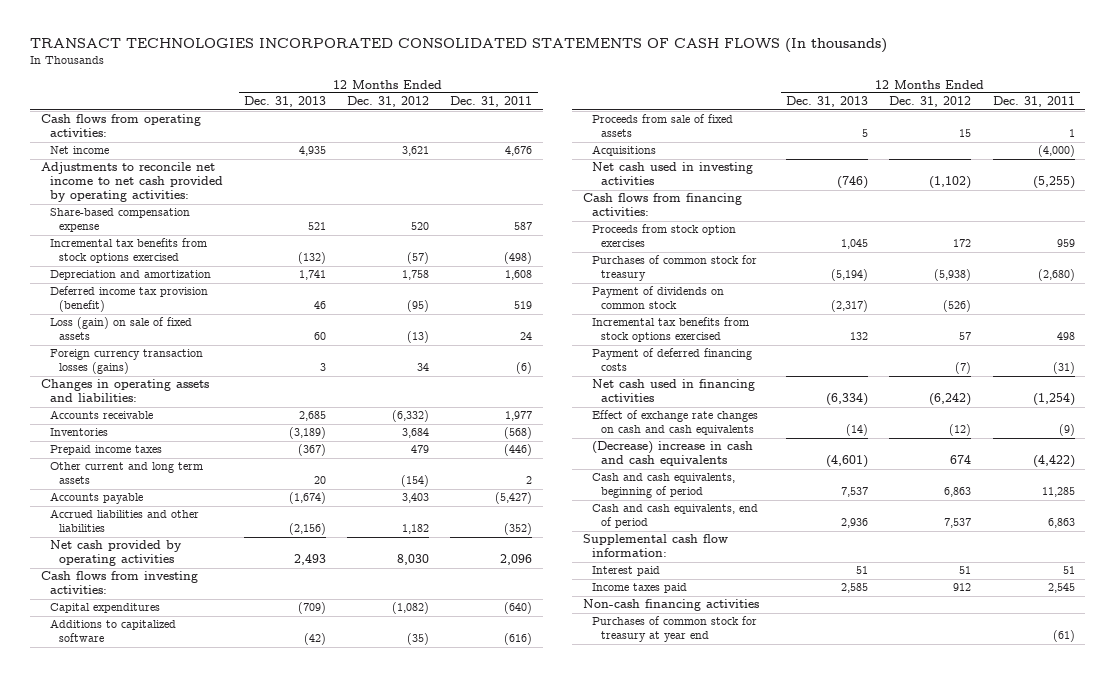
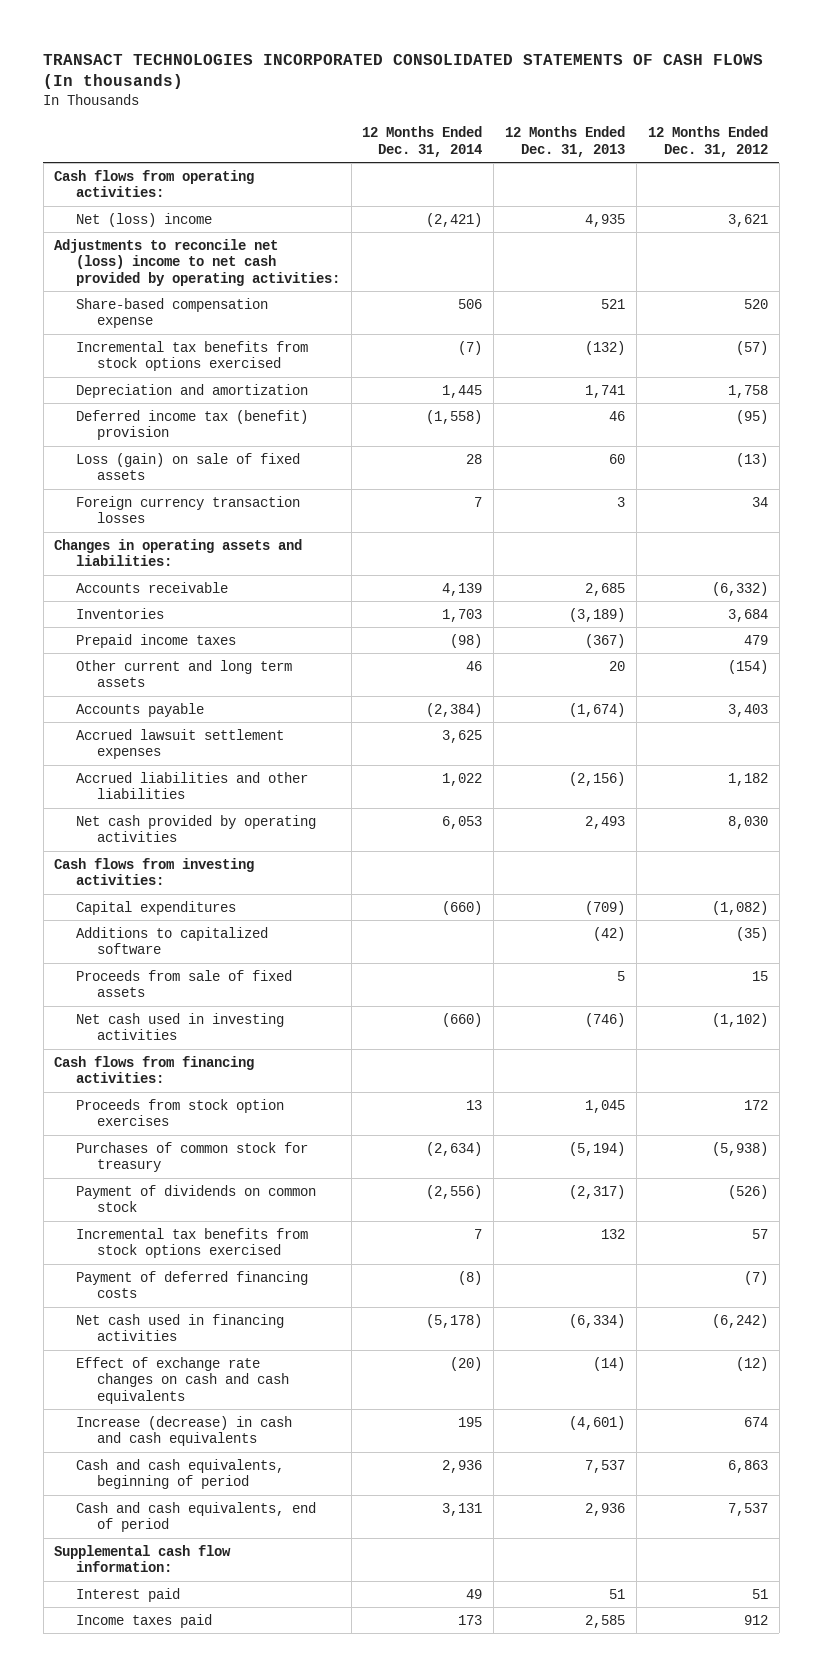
[450,96,533,108] Dec. 31, 2011 -> none
none -> [362,126,483,157] 12 Months Ended Dec. 31, 2014
[49,146,109,155] Net income -> [75,212,212,227] Net (loss) income
[40,162,223,203] Adjustments to reconcile net income to net cash provided by operating activities: -> [54,238,340,286] Adjustments to reconcile net (loss) income to net cash provided by operating activities:
[49,286,208,313] Deferred income tax provision (benefit) -> [75,409,308,441] Deferred income tax (benefit) provision
[49,349,203,375] Foreign currency transaction losses (gains) -> [75,495,300,524] Foreign currency transaction losses
none -> [75,728,284,760] Accrued lawsuit settlement expenses
[591,145,656,157] Acquisitions -> none
[591,441,753,467] (Decrease) increase in cash and cash equivalents -> [75,1415,292,1447] Increase (decrease) in cash and cash equivalents
[583,599,760,612] Non-cash financing activities -> none
[591,616,757,643] Purchases of common stock for treasury at year end -> none

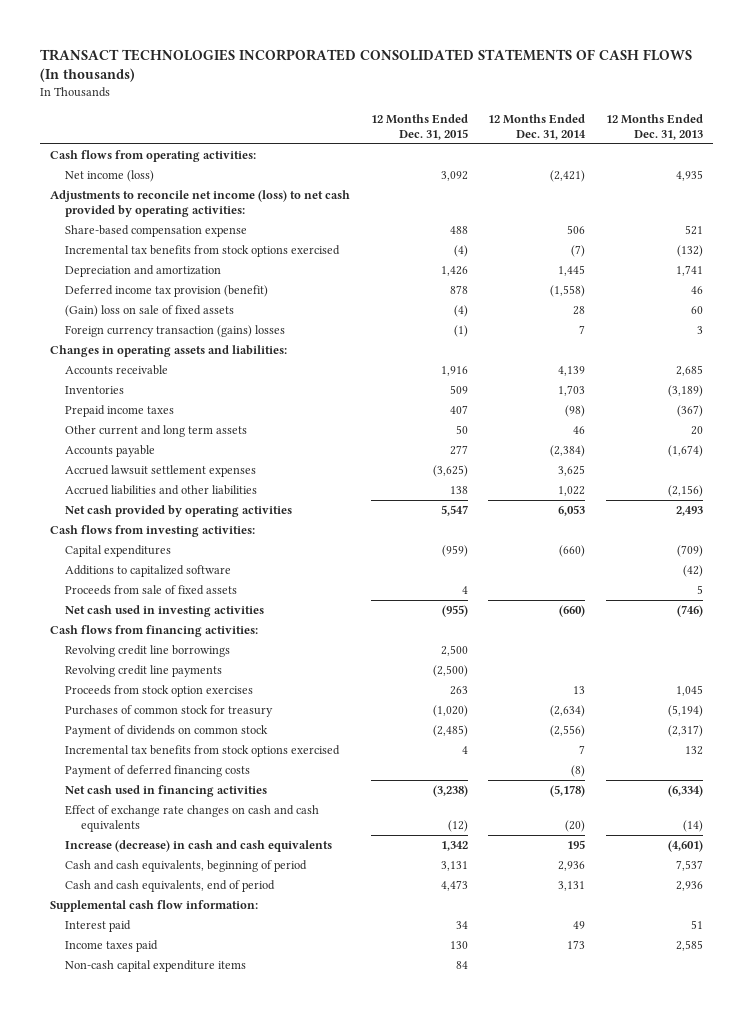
[647,126,768,157] 12 Months Ended Dec. 31, 2012 -> none
none -> [370,113,468,140] 12 Months Ended Dec. 31, 2015
[75,212,212,227] Net (loss) income -> [65,170,155,183] Net income (loss)
[54,238,340,286] Adjustments to reconcile net (loss) income to net cash provided by operating activities: -> [50,190,351,218] Adjustments to reconcile net income (loss) to net cash provided by operating activities:
[75,409,308,441] Deferred income tax (benefit) provision -> [65,285,269,298] Deferred income tax provision (benefit)
[75,452,300,481] Loss (gain) on sale of fixed assets -> [65,305,235,318] (Gain) loss on sale of fixed assets
[75,495,300,524] Foreign currency transaction losses -> [65,325,286,338] Foreign currency transaction (gains) losses
none -> [65,645,231,658] Revolving credit line borrowings
none -> [65,665,223,678] Revolving credit line payments
none -> [65,960,247,973] Non-cash capital expenditure items

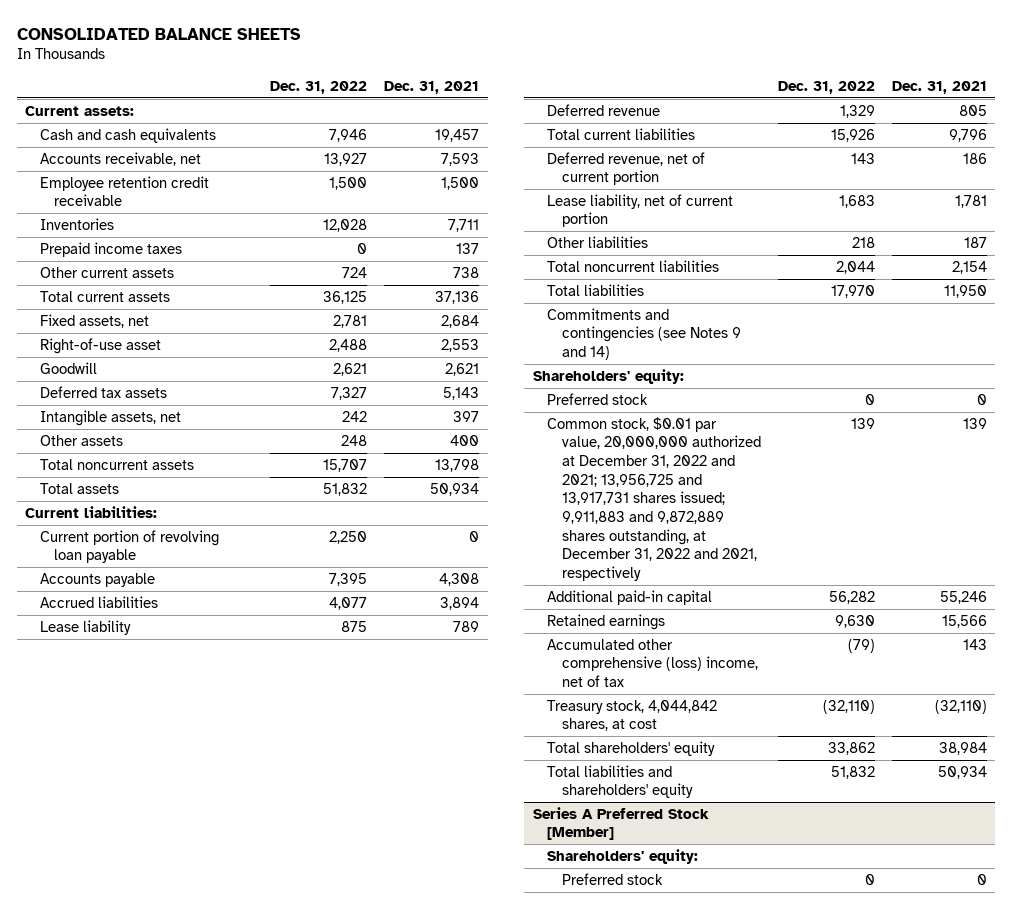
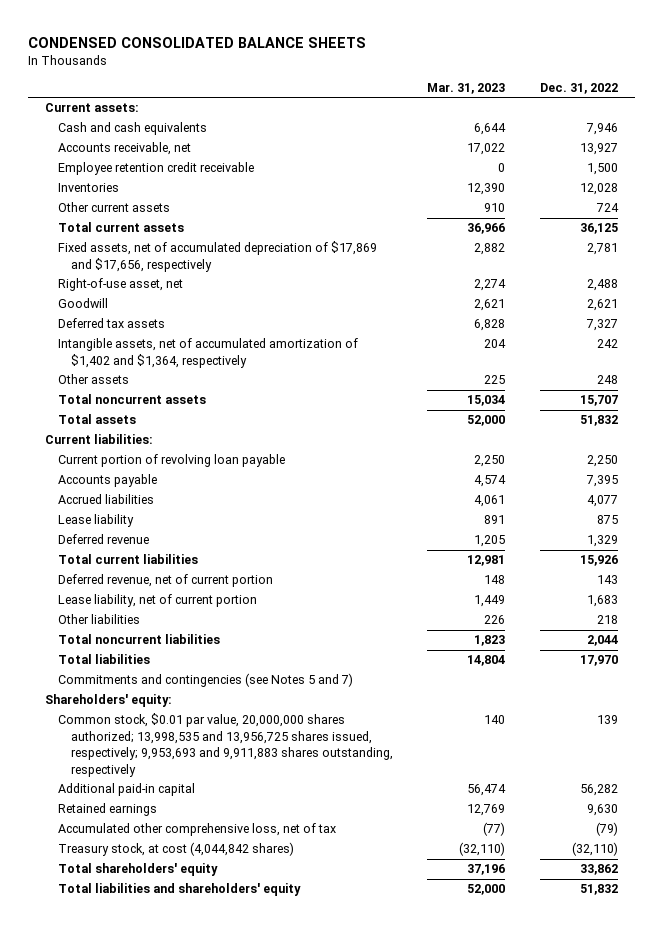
[16,27,301,40] CONSOLIDATED BALANCE SHEETS -> [27,36,366,48] CONDENSED CONSOLIDATED BALANCE SHEETS
[384,81,480,95] Dec. 31, 2021 -> none
none -> [427,82,506,94] Mar. 31, 2023
[39,241,182,257] Prepaid income taxes -> none
[39,313,149,328] Fixed assets, net -> [57,241,377,272] Fixed assets, net of accumulated depreciation of $17,869 and $17,656, respectively
[39,337,161,354] Right-of-use asset -> [57,278,183,292] Right-of-use asset, net
[39,409,181,426] Intangible assets, net -> [57,338,358,368] Intangible assets, net of accumulated amortization of $1,402 and $1,364, respectively
[547,307,741,361] Commitments and contingencies (see Notes 9 and 14) -> [57,673,353,688] Commitments and contingencies (see Notes 5 and 7)
[547,392,649,405] Preferred stock -> none
[547,416,761,581] Common stock, $0.01 par value, 20,000,000 authorized at December 31, 2022 and 2021; 13,956,725 and 13,917,731 shares issued; 9,911,883 and 9,872,889 shares outstanding, at December 31, 2022 and 2021, respectively -> [57,713,393,777] Common stock, $0.01 par value, 20,000,000 shares authorized; 13,998,535 and 13,956,725 shares issued, respectively; 9,953,693 and 9,911,883 shares outstanding, respectively
[547,638,758,688] Accumulated other comprehensive (loss) income, net of tax -> [57,823,336,837] Accumulated other comprehensive loss, net of tax
[547,699,718,732] Treasury stock, 4,044,842 shares, at cost -> [57,842,294,857] Treasury stock, at cost (4,044,842 shares)
[532,806,709,841] Series A Preferred Stock [Member] -> none
[547,848,699,864] Shareholders' equity: -> none
[561,872,663,885] Preferred stock -> none

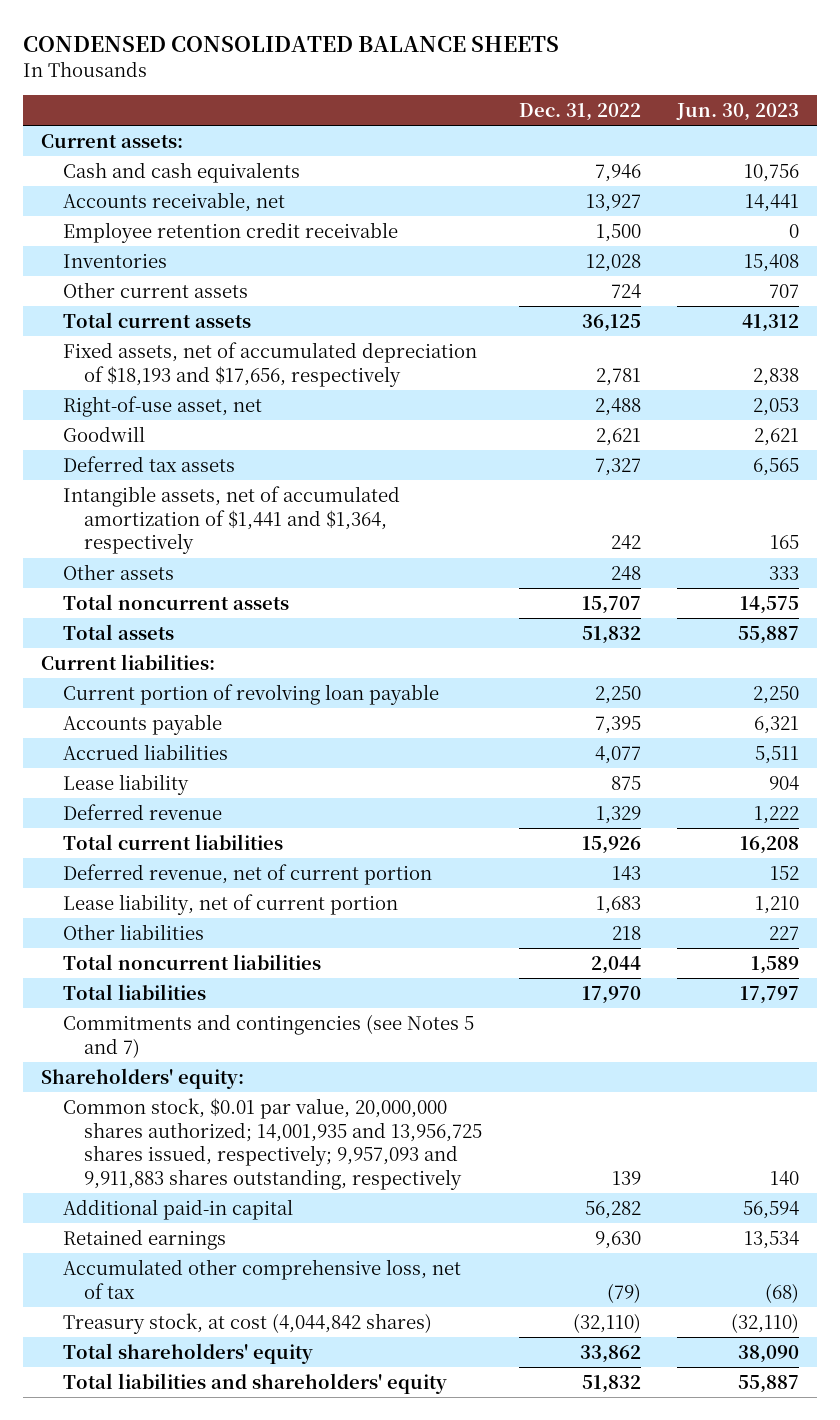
[427,82,506,94] Mar. 31, 2023 -> none
none -> [675,103,799,122] Jun. 30, 2023
[57,241,377,272] Fixed assets, net of accumulated depreciation of $17,869 and $17,656, respectively -> [62,341,477,387] Fixed assets, net of accumulated depreciation of $18,193 and $17,656, respectively
[57,338,358,368] Intangible assets, net of accumulated amortization of $1,402 and $1,364, respectively -> [62,485,400,555] Intangible assets, net of accumulated amortization of $1,441 and $1,364, respectively
[57,713,393,777] Common stock, $0.01 par value, 20,000,000 shares authorized; 13,998,535 and 13,956,725 shares issued, respectively; 9,953,693 and 9,911,883 shares outstanding, respectively -> [62,1097,483,1191] Common stock, $0.01 par value, 20,000,000 shares authorized; 14,001,935 and 13,956,725 shares issued, respectively; 9,957,093 and 9,911,883 shares outstanding, respectively

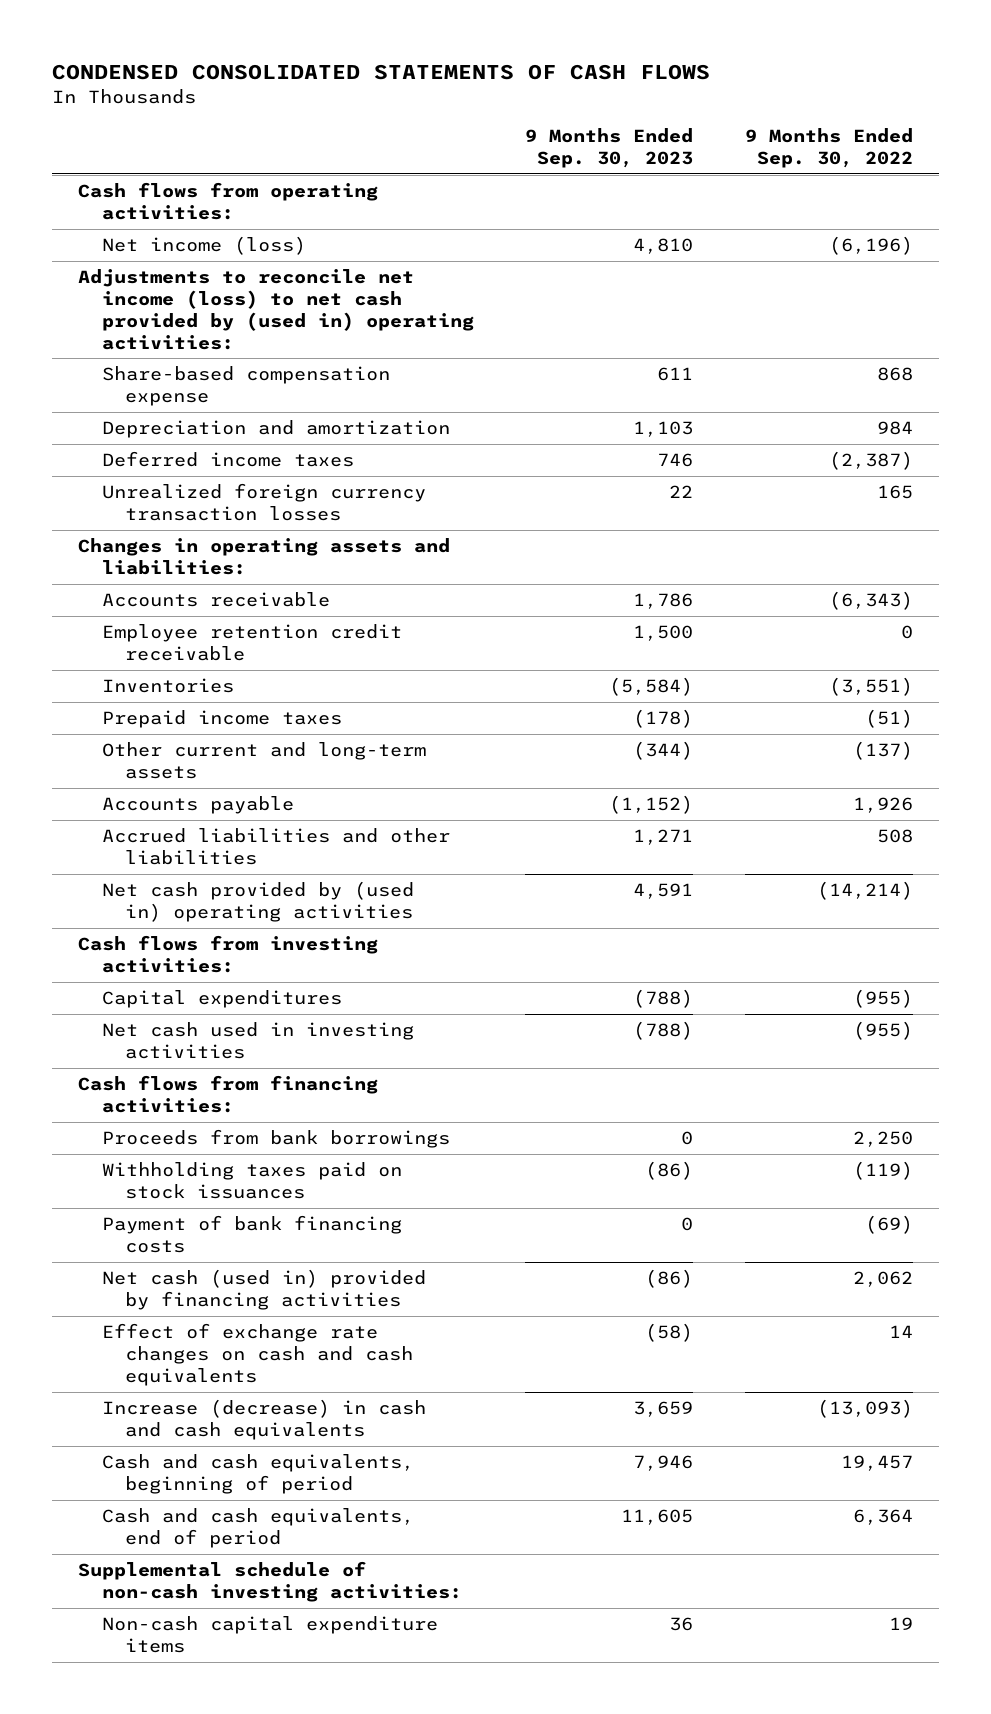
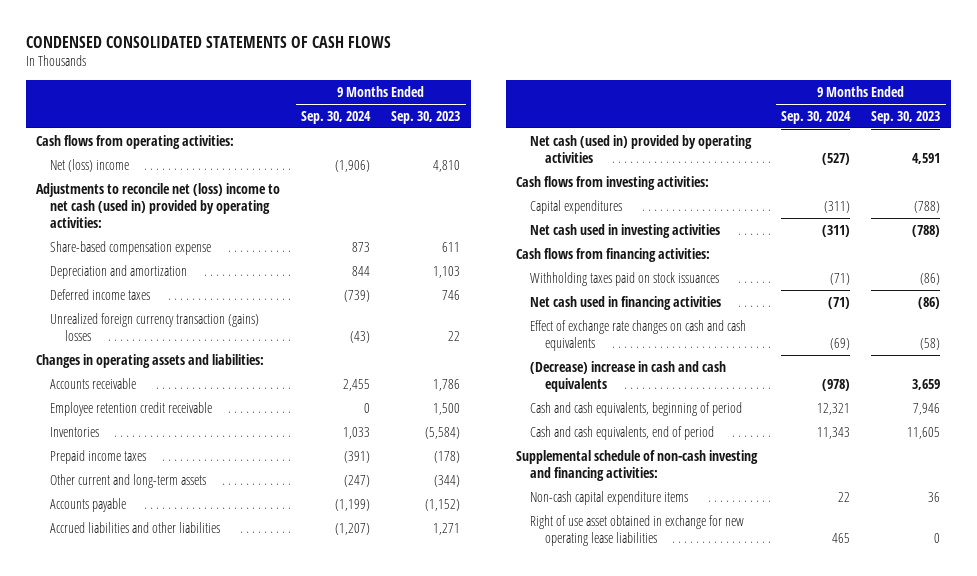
[745,127,914,168] 9 Months Ended Sep. 30, 2022 -> none
none -> [301,110,372,124] Sep. 30, 2024
[101,235,306,255] Net income (loss) -> [50,158,130,172] Net (loss) income
[77,268,474,350] Adjustments to reconcile net income (loss) to net cash provided by (used in) operating activities: -> [36,182,281,229] Adjustments to reconcile net (loss) income to net cash (used in) provided by operating activities:
[101,482,426,521] Unrealized foreign currency transaction losses -> [50,312,260,342] Unrealized foreign currency transaction (gains) losses
[101,880,414,922] Net cash provided by (used in) operating activities -> [530,134,753,164] Net cash (used in) provided by operating activities
[101,1128,450,1148] Proceeds from bank borrowings -> none
[101,1214,402,1253] Payment of bank financing costs -> none
[101,1268,426,1310] Net cash (used in) provided by financing activities -> [530,295,722,310] Net cash used in financing activities
[101,1398,426,1440] Increase (decrease) in cash and cash equivalents -> [530,360,727,393] (Decrease) increase in cash and cash equivalents
[77,1560,462,1602] Supplemental schedule of non-cash investing activities: -> [516,449,759,482] Supplemental schedule of non-cash investing and financing activities:
none -> [530,514,745,547] Right of use asset obtained in exchange for new operating lease liabilities

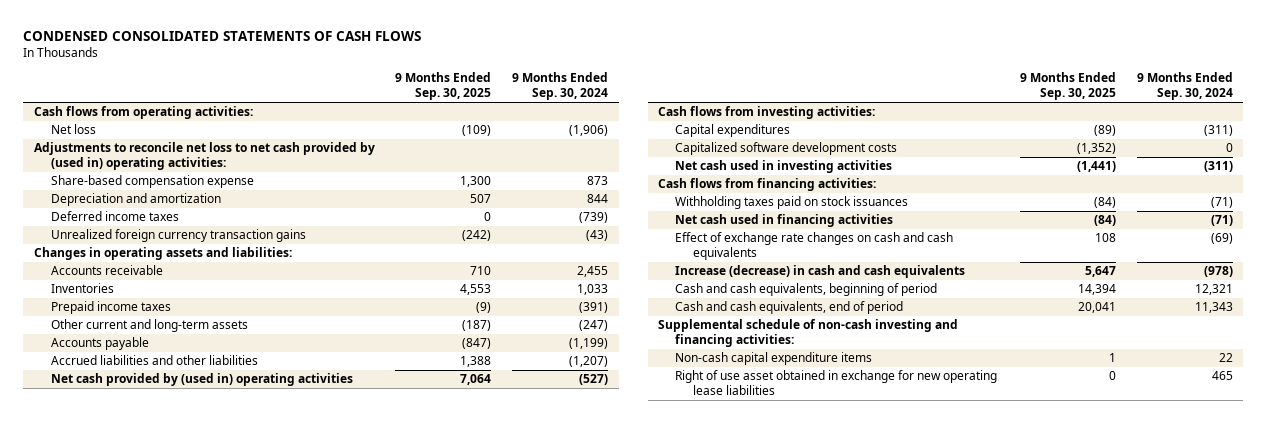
[391,110,461,124] Sep. 30, 2023 -> none
none -> [395,72,492,101] 9 Months Ended Sep. 30, 2025
[50,158,130,172] Net (loss) income -> [50,124,96,135] Net loss
[36,182,281,229] Adjustments to reconcile net (loss) income to net cash (used in) provided by operating activities: -> [33,142,375,171] Adjustments to reconcile net loss to net cash provided by (used in) operating activities:
[50,312,260,342] Unrealized foreign currency transaction (gains) losses -> [50,229,306,243] Unrealized foreign currency transaction gains
[50,401,213,416] Employee retention credit receivable -> none
[530,134,753,164] Net cash (used in) provided by operating activities -> [50,373,353,387] Net cash provided by (used in) operating activities
none -> [675,142,898,156] Capitalized software development costs
[530,360,727,393] (Decrease) increase in cash and cash equivalents -> [675,265,966,279] Increase (decrease) in cash and cash equivalents

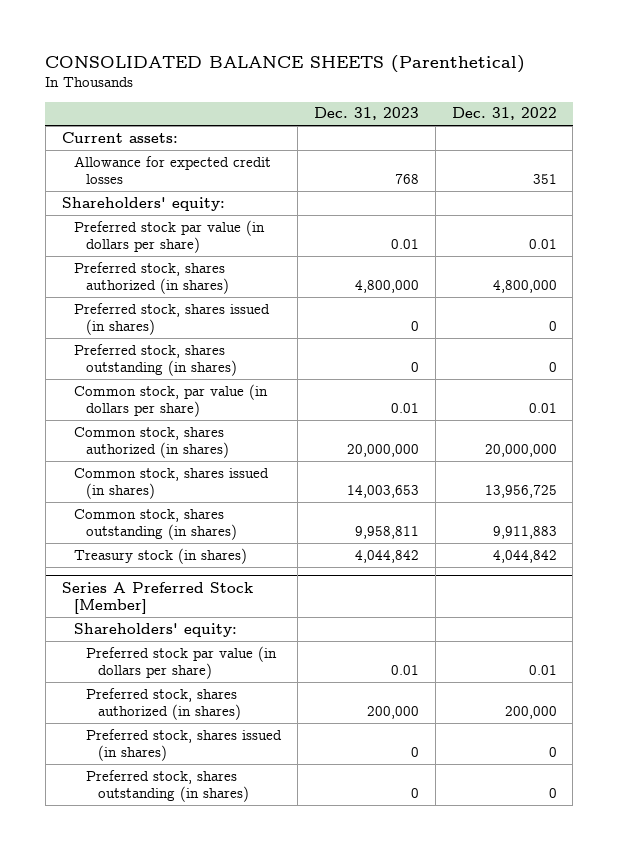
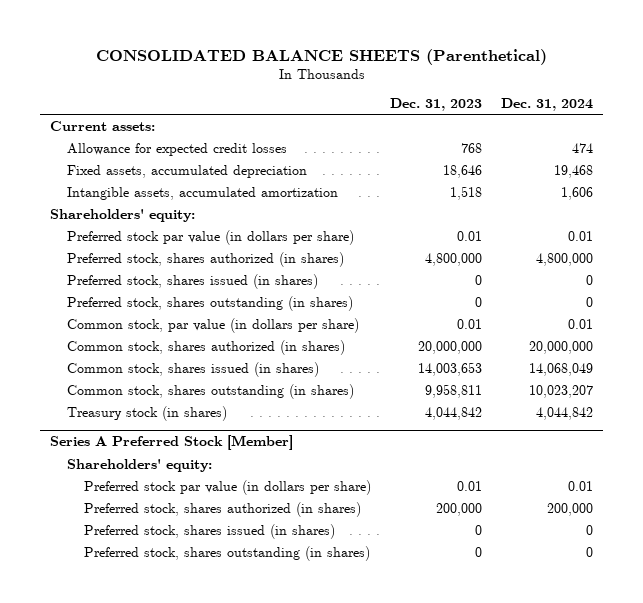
[451,107,557,121] Dec. 31, 2022 -> none
none -> [501,97,594,111] Dec. 31, 2024
none -> [66,164,307,178] Fixed assets, accumulated depreciation
none -> [66,186,338,200] Intangible assets, accumulated amortization

